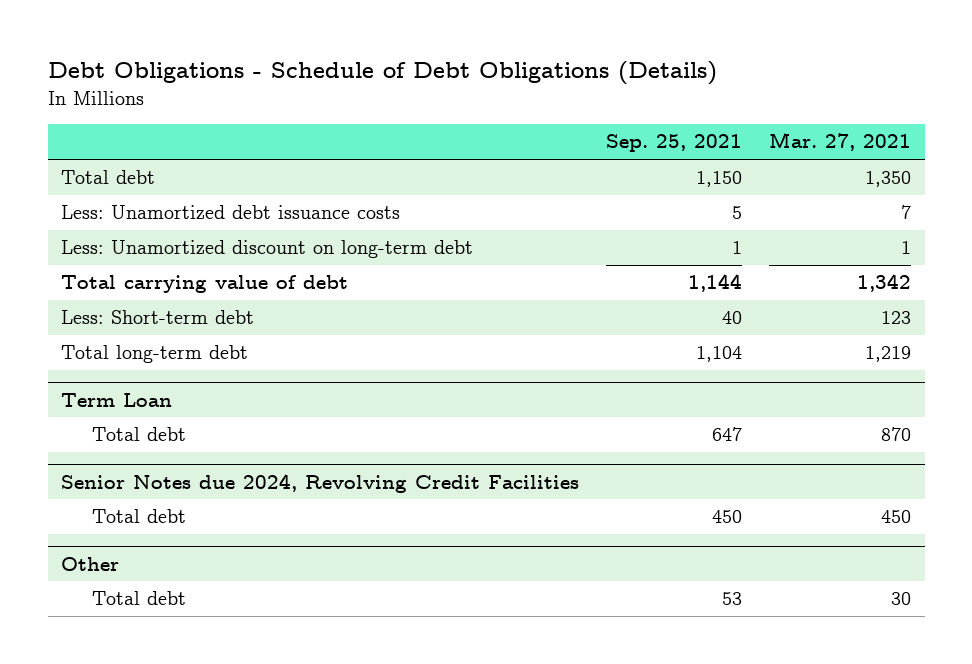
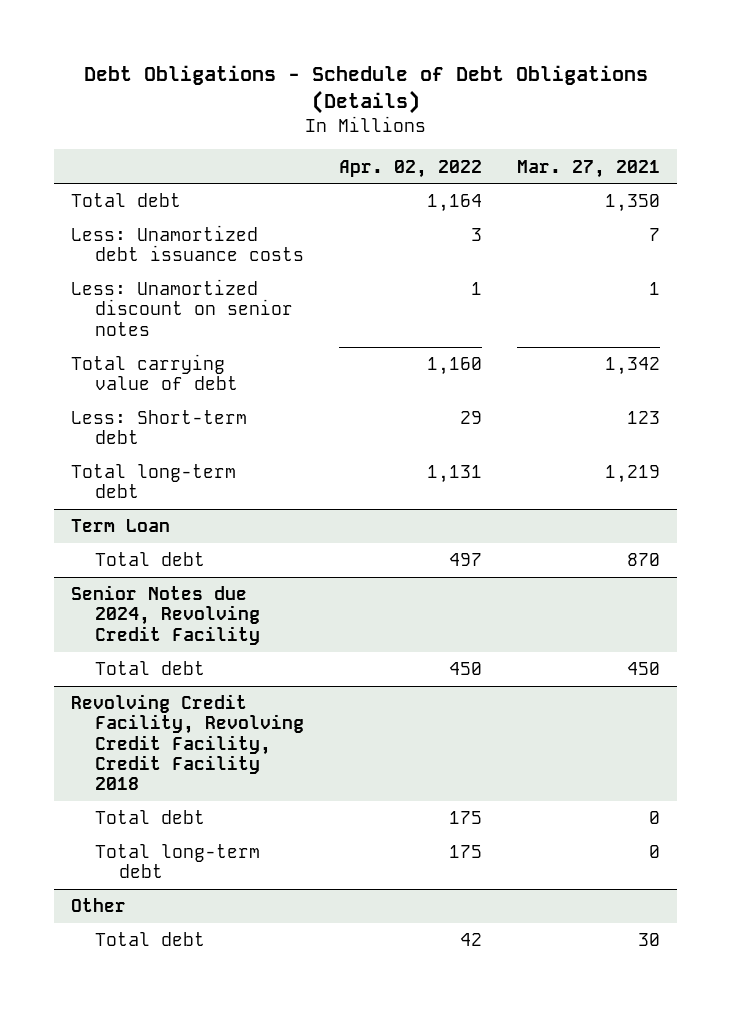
[606,134,743,153] Sep. 25, 2021 -> none
none -> [338,159,482,178] Apr. 02, 2022
[61,240,474,259] Less: Unamortized discount on long-term debt -> [71,279,294,336] Less: Unamortized discount on senior notes
[61,473,580,493] Senior Notes due 2024, Revolving Credit Facilities -> [71,585,261,645] Senior Notes due 2024, Revolving Credit Facility
none -> [71,694,305,791] Revolving Credit Facility, Revolving Credit Facility, Credit Facility 2018
none -> [95,810,206,825] Total debt
none -> [95,844,261,879] Total long-term debt

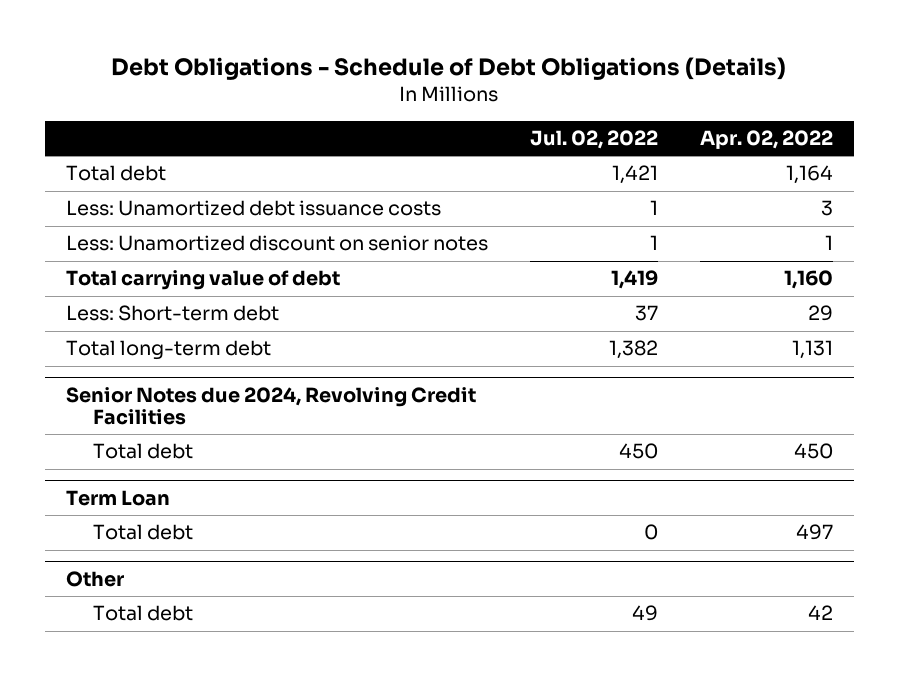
[516,159,660,178] Mar. 27, 2021 -> none
none -> [529,130,658,150] Jul. 02, 2022
none -> [65,386,476,426] Senior Notes due 2024, Revolving Credit Facilities
none -> [93,443,194,460] Total debt
[71,585,261,645] Senior Notes due 2024, Revolving Credit Facility -> none
[95,661,206,676] Total debt -> none
[71,694,305,791] Revolving Credit Facility, Revolving Credit Facility, Credit Facility 2018 -> none
[95,810,206,825] Total debt -> none
[95,844,261,879] Total long-term debt -> none

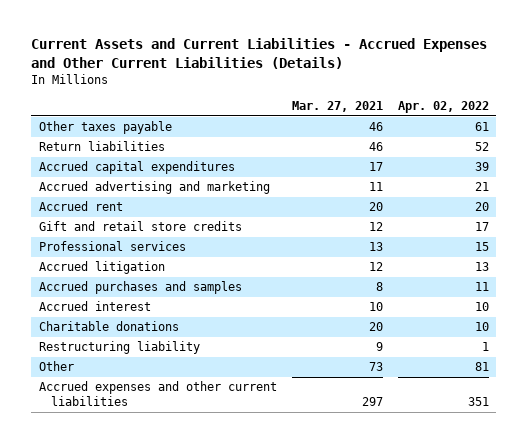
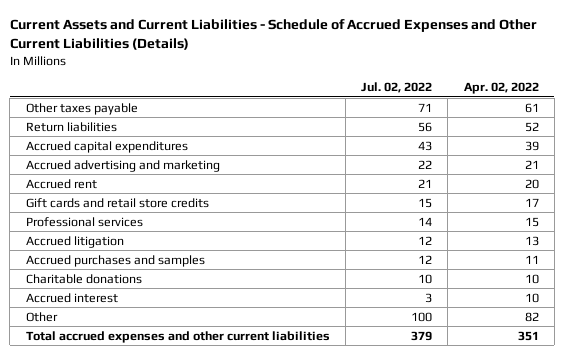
[31,38,488,69] Current Assets and Current Liabilities - Accrued Expenses and Other Current Liabilities (Details) -> [9,19,537,51] Current Assets and Current Liabilities - Schedule of Accrued Expenses and Other Current Liabilities (Details)
[291,100,383,112] Mar. 27, 2021 -> none
none -> [361,81,433,93] Jul. 02, 2022
[38,221,242,232] Gift and retail store credits -> [25,197,209,208] Gift cards and retail store credits
[38,341,200,355] Restructuring liability -> none
[38,301,151,312] Accrued interest -> [25,292,118,303] Accrued interest
[474,362,489,372] 81 -> [524,311,539,322] 82
[38,381,277,407] Accrued expenses and other current liabilities -> [25,330,330,343] Total accrued expenses and other current liabilities

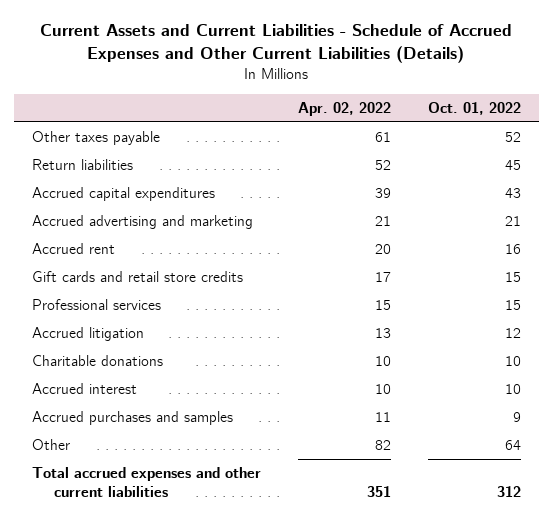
[361,81,433,93] Jul. 02, 2022 -> none
none -> [427,101,521,115] Oct. 01, 2022
[25,254,205,267] Accrued purchases and samples -> [32,410,234,425] Accrued purchases and samples

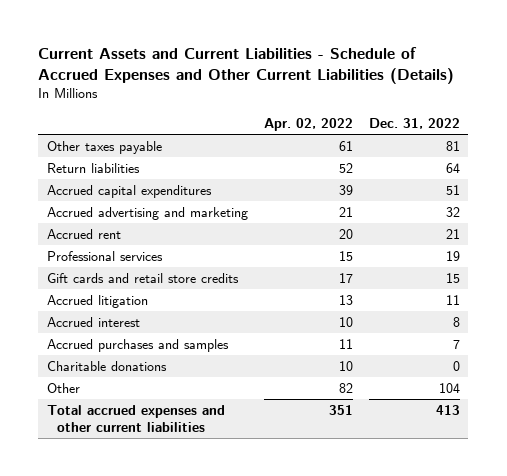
[427,101,521,115] Oct. 01, 2022 -> none
none -> [369,117,461,129] Dec. 31, 2022
[32,270,244,282] Gift cards and retail store credits -> [46,272,239,283] Gift cards and retail store credits
[32,354,164,366] Charitable donations -> [46,360,167,371] Charitable donations

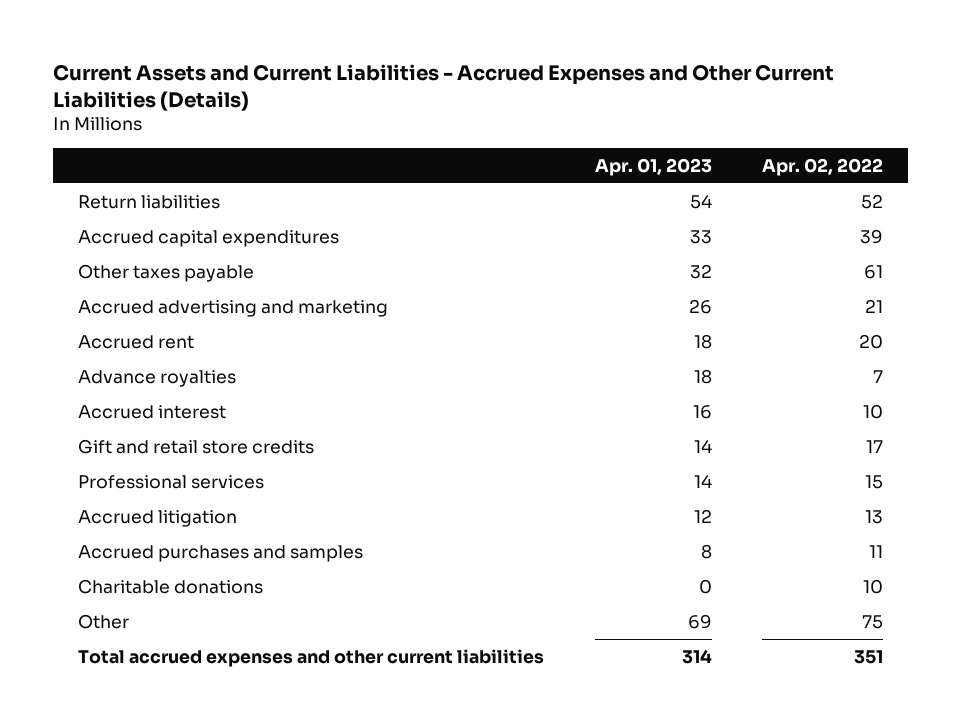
[38,47,455,85] Current Assets and Current Liabilities - Schedule of Accrued Expenses and Other Current Liabilities (Details) -> [52,63,834,111] Current Assets and Current Liabilities - Accrued Expenses and Other Current Liabilities (Details)
[369,117,461,129] Dec. 31, 2022 -> none
none -> [594,157,712,176] Apr. 01, 2023
[46,140,162,154] Other taxes payable -> [77,263,254,282] Other taxes payable
none -> [77,369,236,387] Advance royalties
[46,316,140,327] Accrued interest -> [77,404,226,419] Accrued interest
none -> [77,438,314,454] Gift and retail store credits
[46,272,239,283] Gift cards and retail store credits -> none
[338,382,353,393] 82 -> [862,614,884,629] 75

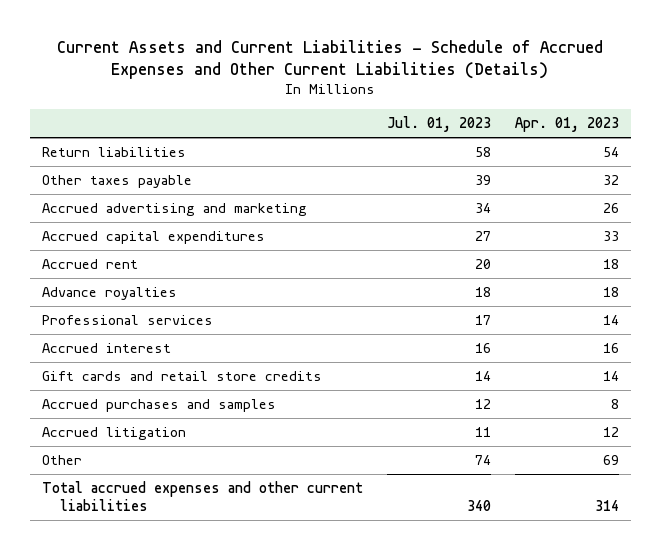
[52,63,834,111] Current Assets and Current Liabilities - Accrued Expenses and Other Current Liabilities (Details) -> [57,39,604,79] Current Assets and Current Liabilities - Schedule of Accrued Expenses and Other Current Liabilities (Details)
[762,157,884,176] Apr. 02, 2022 -> none
none -> [386,115,491,132] Jul. 01, 2023
[77,229,339,247] Accrued capital expenditures -> [42,231,266,245] Accrued capital expenditures
[77,438,314,454] Gift and retail store credits -> none
[77,404,226,419] Accrued interest -> [42,343,172,354] Accrued interest
none -> [42,371,323,382] Gift cards and retail store credits
[77,578,263,594] Charitable donations -> none
[77,509,237,527] Accrued litigation -> [42,427,187,441] Accrued litigation

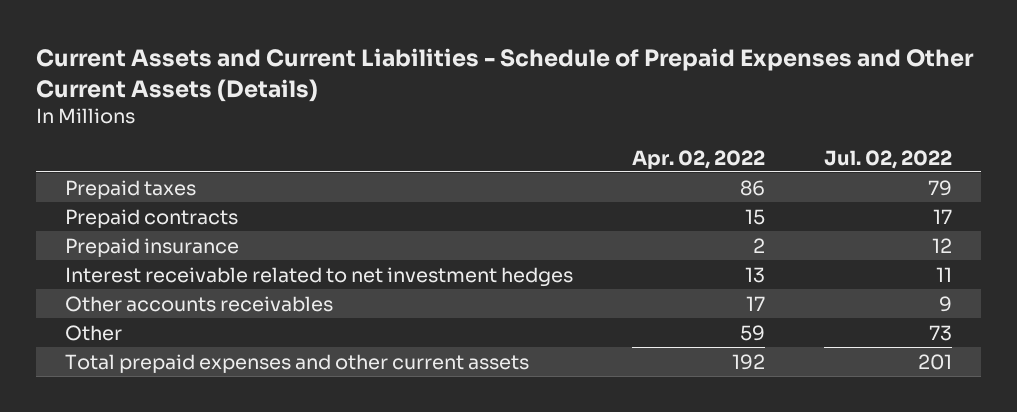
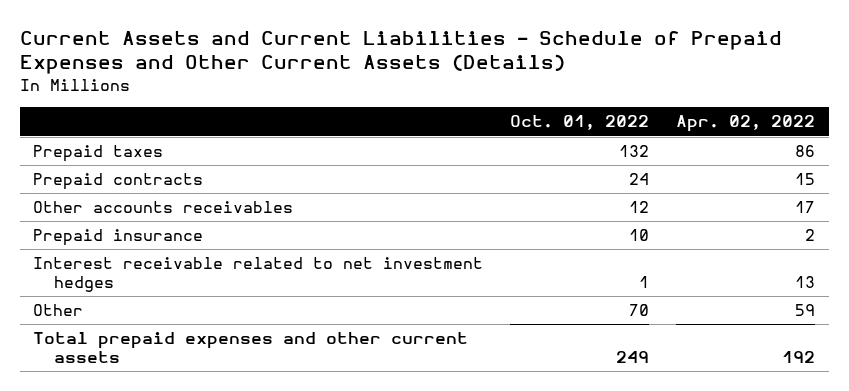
[823,149,952,169] Jul. 02, 2022 -> none
none -> [510,115,650,131] Oct. 01, 2022
[65,295,334,312] Other accounts receivables -> [33,201,294,214] Other accounts receivables

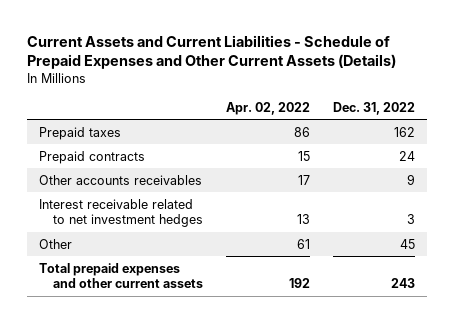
[510,115,650,131] Oct. 01, 2022 -> none
none -> [332,101,415,115] Dec. 31, 2022
[33,229,204,247] Prepaid insurance -> none
[795,304,816,317] 59 -> [296,238,310,249] 61

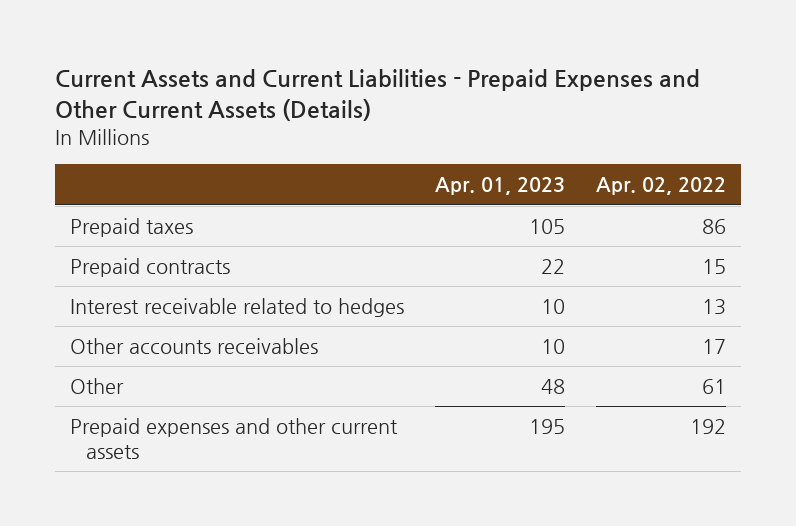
[27,34,397,70] Current Assets and Current Liabilities - Schedule of Prepaid Expenses and Other Current Assets (Details) -> [54,68,700,122] Current Assets and Current Liabilities - Prepaid Expenses and Other Current Assets (Details)
[332,101,415,115] Dec. 31, 2022 -> none
none -> [434,177,565,196] Apr. 01, 2023
none -> [69,298,404,318] Interest receivable related to hedges
[38,198,203,228] Interest receivable related to net investment hedges -> none
[38,262,203,289] Total prepaid expenses and other current assets -> [69,418,398,460] Prepaid expenses and other current assets

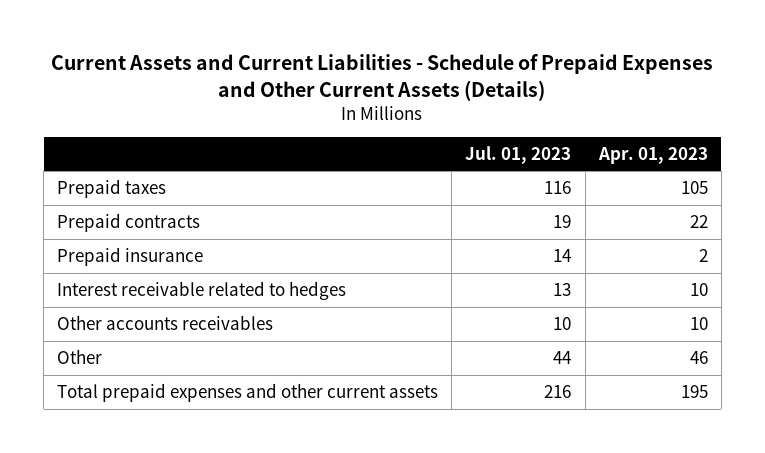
[54,68,700,122] Current Assets and Current Liabilities - Prepaid Expenses and Other Current Assets (Details) -> [51,54,714,101] Current Assets and Current Liabilities - Schedule of Prepaid Expenses and Other Current Assets (Details)
[595,177,726,196] Apr. 02, 2022 -> none
none -> [465,145,572,164] Jul. 01, 2023
none -> [57,247,204,267] Prepaid insurance
[540,379,565,395] 48 -> [689,351,708,365] 46
[69,418,398,460] Prepaid expenses and other current assets -> [57,383,439,403] Total prepaid expenses and other current assets

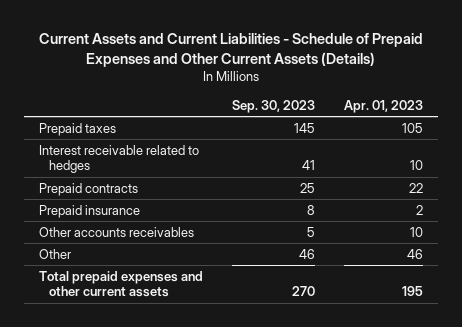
[465,145,572,164] Jul. 01, 2023 -> none
none -> [232,99,316,113] Sep. 30, 2023
[57,281,347,301] Interest receivable related to hedges -> [38,144,199,174] Interest receivable related to hedges

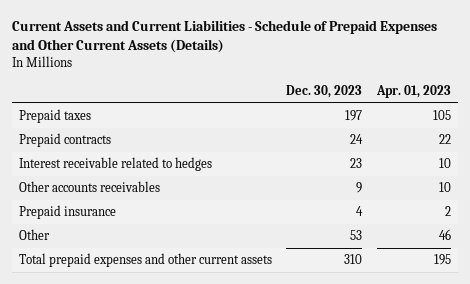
[232,99,316,113] Sep. 30, 2023 -> none
none -> [286,85,363,99] Dec. 30, 2023
[38,144,199,174] Interest receivable related to hedges -> [19,157,213,172] Interest receivable related to hedges
[38,204,140,218] Prepaid insurance -> [19,205,117,220] Prepaid insurance

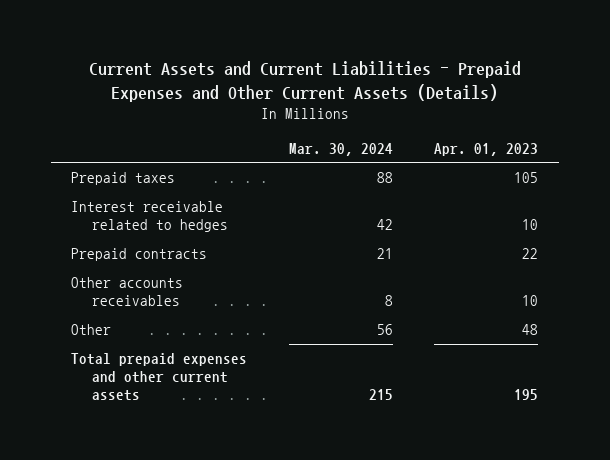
[11,20,437,54] Current Assets and Current Liabilities - Schedule of Prepaid Expenses and Other Current Assets (Details) -> [88,61,521,102] Current Assets and Current Liabilities - Prepaid Expenses and Other Current Assets (Details)
[286,85,363,99] Dec. 30, 2023 -> none
none -> [288,142,393,156] Mar. 30, 2024
[19,133,112,148] Prepaid contracts -> [71,248,208,262] Prepaid contracts
[19,205,117,220] Prepaid insurance -> none
[438,229,451,241] 46 -> [522,324,539,336] 48

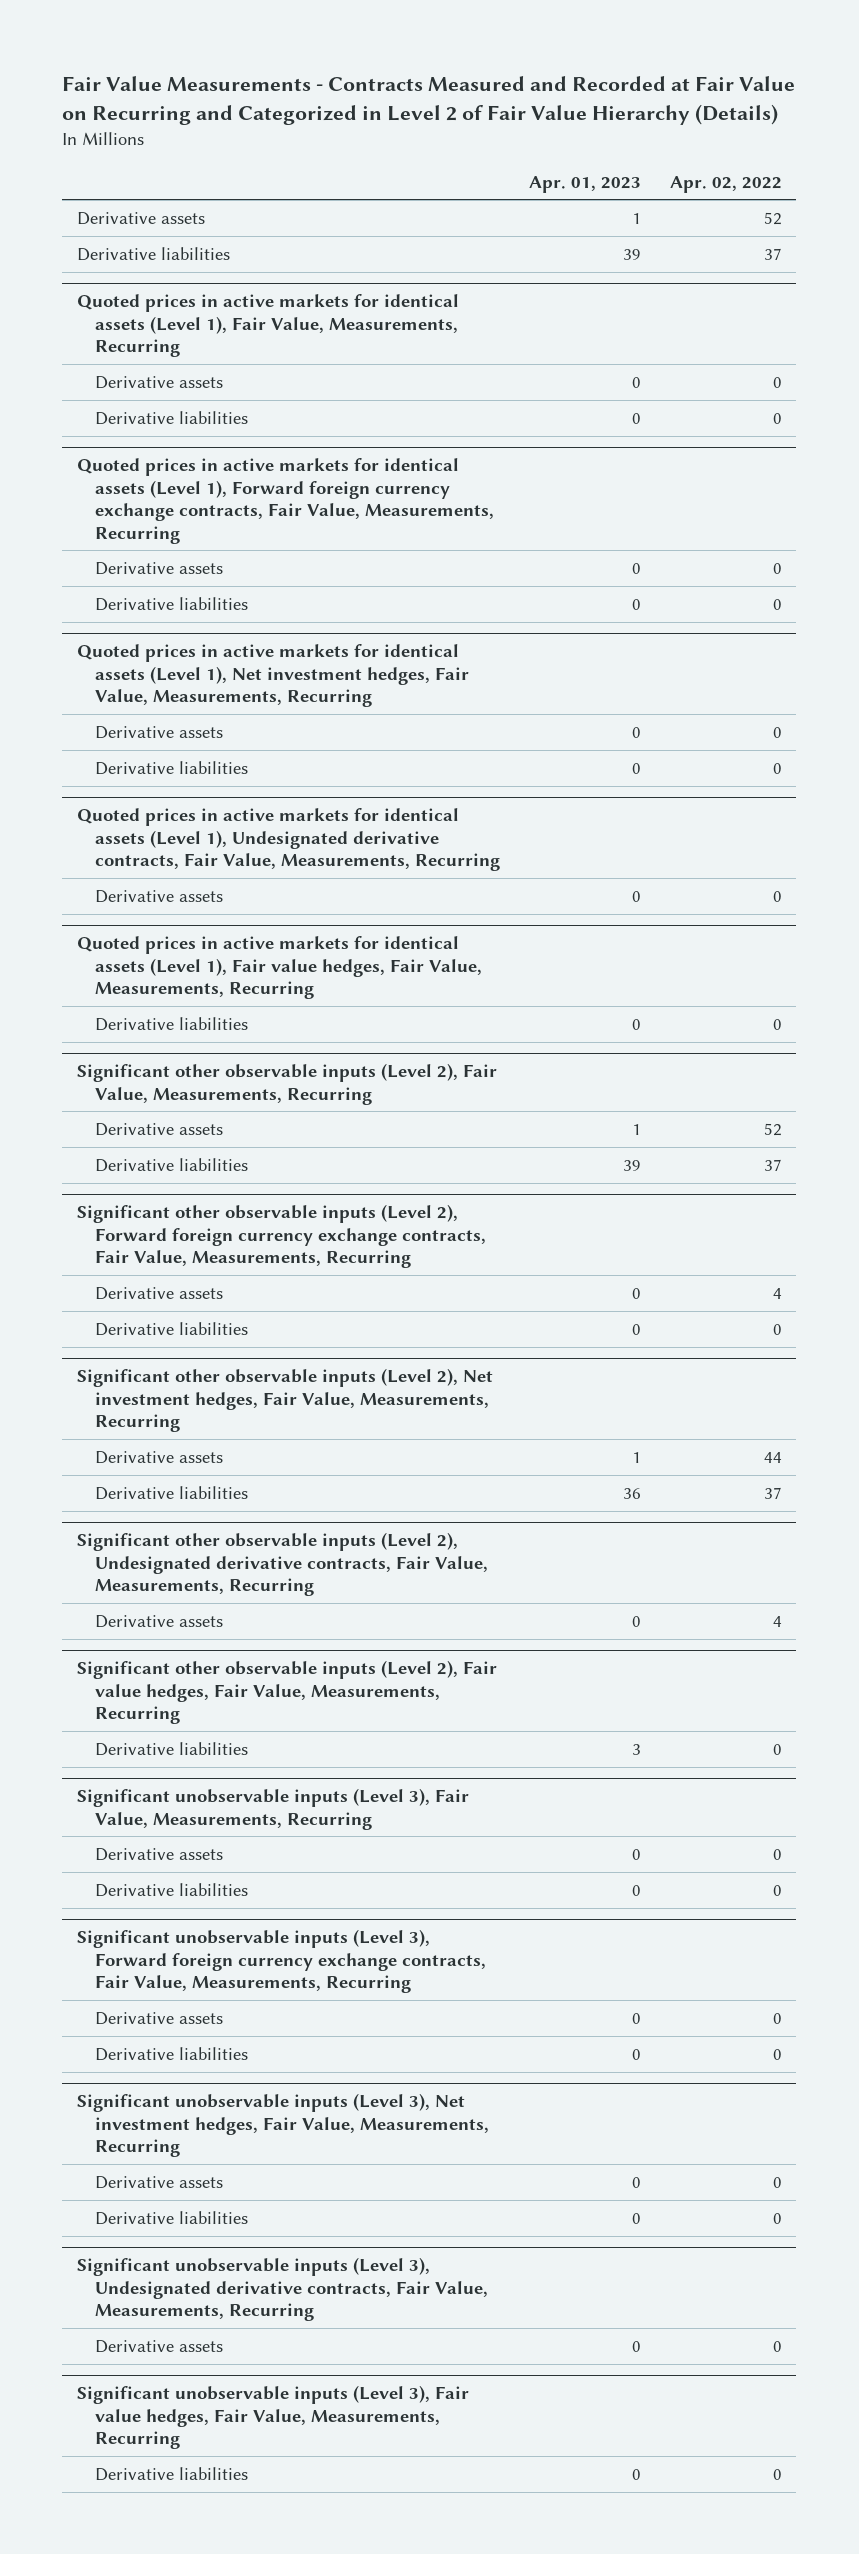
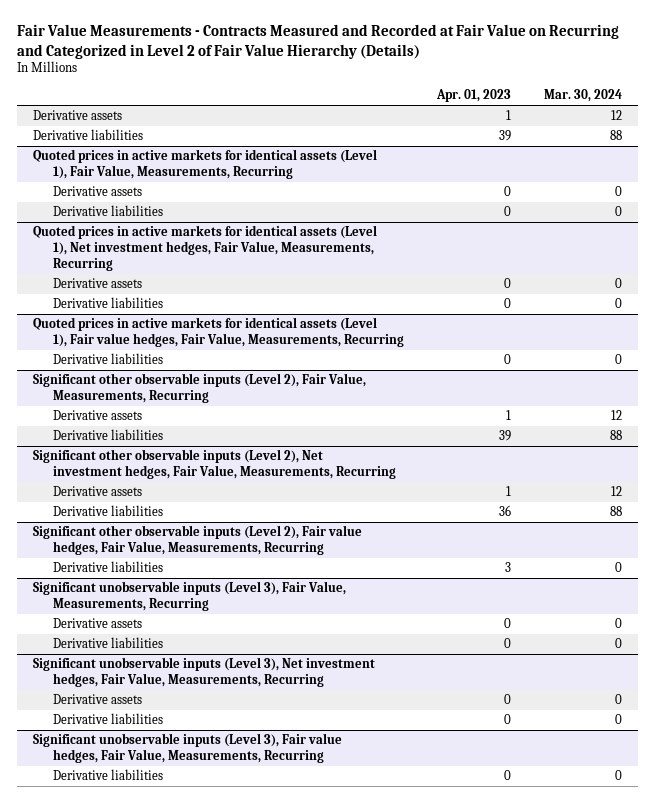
[669,175,782,193] Apr. 02, 2022 -> none
none -> [543,89,622,103] Mar. 30, 2024
[76,458,495,544] Quoted prices in active markets for identical assets (Level 1), Forward foreign currency exchange contracts, Fair Value, Measurements, Recurring -> none
[95,561,224,575] Derivative assets -> none
[95,596,249,611] Derivative liabilities -> none
[76,808,501,872] Quoted prices in active markets for identical assets (Level 1), Undesignated derivative contracts, Fair Value, Measurements, Recurring -> none
[95,889,224,903] Derivative assets -> none
[76,1204,487,1269] Significant other observable inputs (Level 2), Forward foreign currency exchange contracts, Fair Value, Measurements, Recurring -> none
[95,1286,224,1300] Derivative assets -> none
[95,1321,249,1336] Derivative liabilities -> none
[76,1532,489,1597] Significant other observable inputs (Level 2), Undesignated derivative contracts, Fair Value, Measurements, Recurring -> none
[95,1614,224,1628] Derivative assets -> none
[76,1929,487,1994] Significant unobservable inputs (Level 3), Forward foreign currency exchange contracts, Fair Value, Measurements, Recurring -> none
[95,2011,224,2025] Derivative assets -> none
[95,2046,249,2061] Derivative liabilities -> none
[76,2257,489,2322] Significant unobservable inputs (Level 3), Undesignated derivative contracts, Fair Value, Measurements, Recurring -> none
[95,2339,224,2353] Derivative assets -> none

